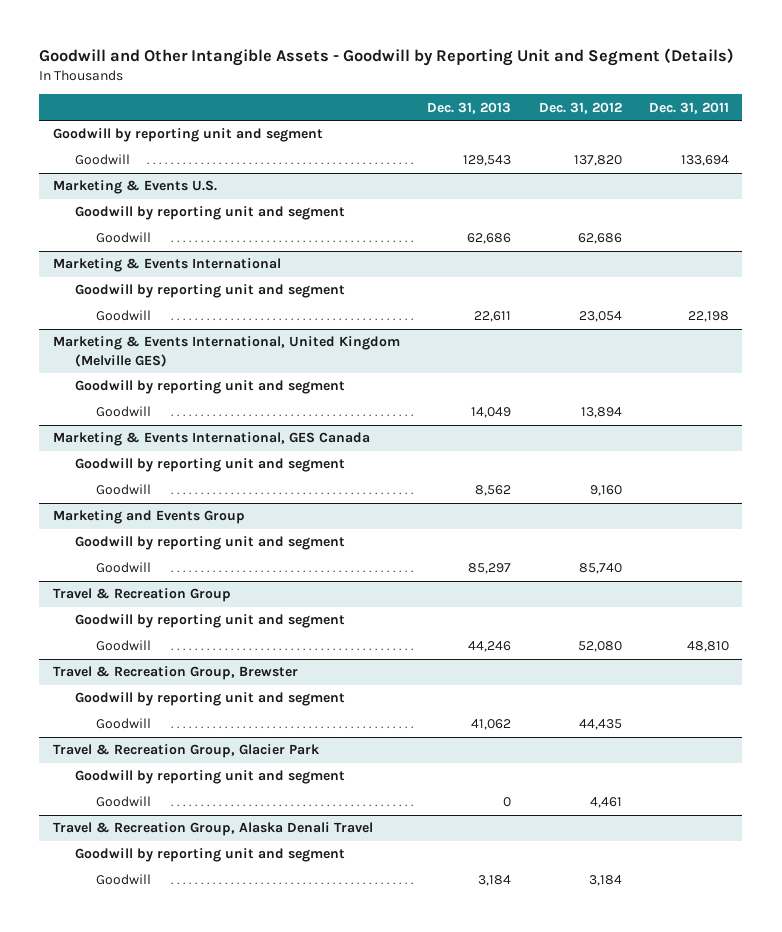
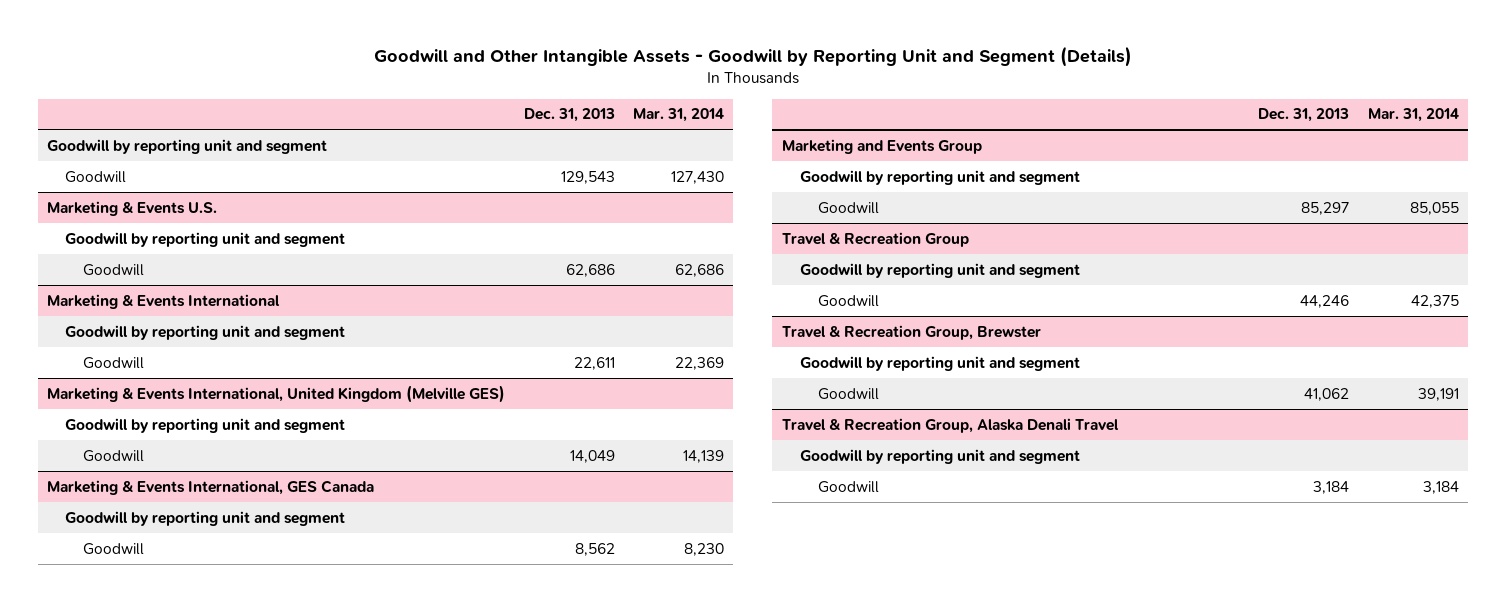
[538,101,622,114] Dec. 31, 2012 -> none
[648,101,729,114] Dec. 31, 2011 -> none
none -> [633,108,725,123] Mar. 31, 2014
[52,744,320,759] Travel & Recreation Group, Glacier Park -> none
[74,770,345,785] Goodwill by reporting unit and segment -> none
[96,796,152,808] Goodwill -> none

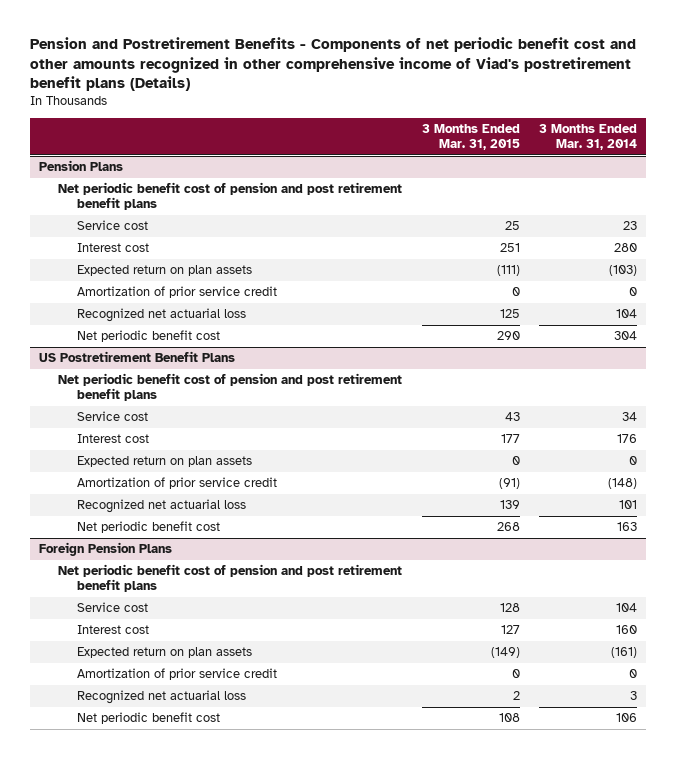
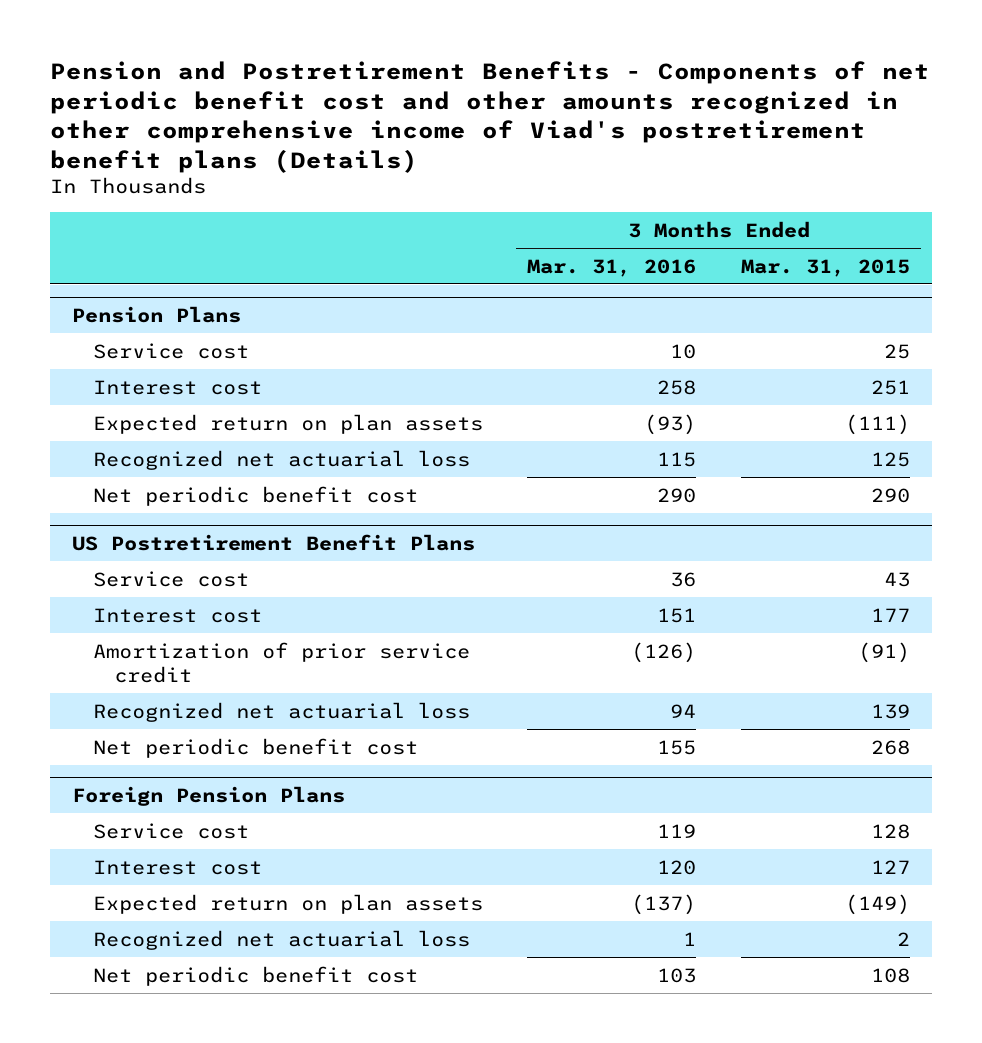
[538,123,637,151] 3 Months Ended Mar. 31, 2014 -> none
none -> [527,258,697,277] Mar. 31, 2016
[58,182,403,211] Net periodic benefit cost of pension and post retirement benefit plans -> none
[77,286,278,299] Amortization of prior service credit -> none
[58,373,403,402] Net periodic benefit cost of pension and post retirement benefit plans -> none
[77,456,253,468] Expected return on plan assets -> none
[58,564,403,593] Net periodic benefit cost of pension and post retirement benefit plans -> none
[77,668,278,681] Amortization of prior service credit -> none

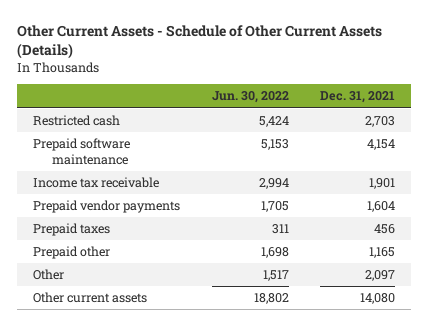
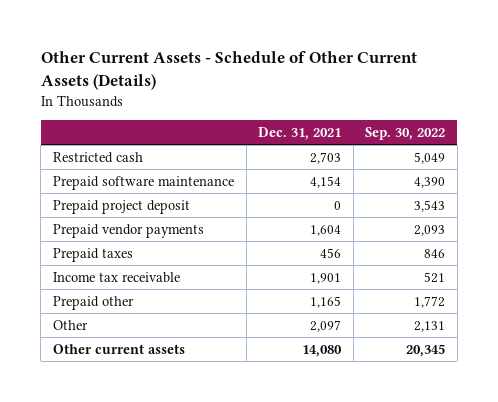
[211,91,289,104] Jun. 30, 2022 -> none
none -> [365,127,446,141] Sep. 30, 2022
none -> [52,199,190,214] Prepaid project deposit
[32,177,159,189] Income tax receivable -> [52,271,180,283] Income tax receivable

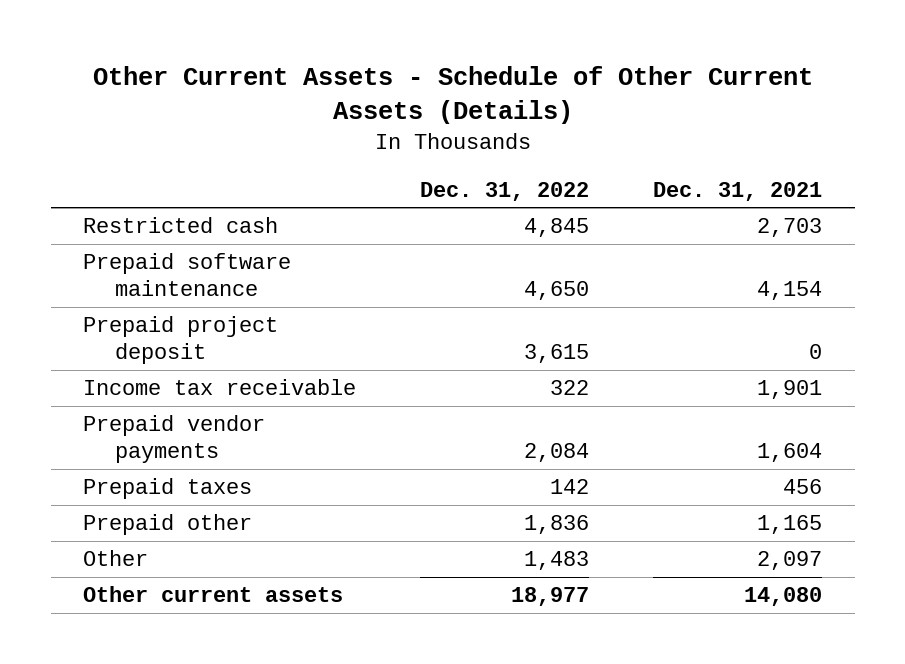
[365,127,446,141] Sep. 30, 2022 -> none
none -> [420,181,590,201] Dec. 31, 2022
[52,271,180,283] Income tax receivable -> [82,379,356,396] Income tax receivable

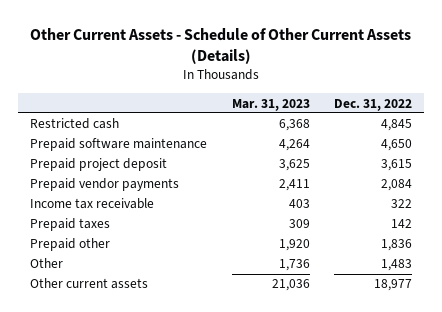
[653,181,823,201] Dec. 31, 2021 -> none
none -> [231,98,310,111] Mar. 31, 2023
[82,379,356,396] Income tax receivable -> [30,198,155,210] Income tax receivable

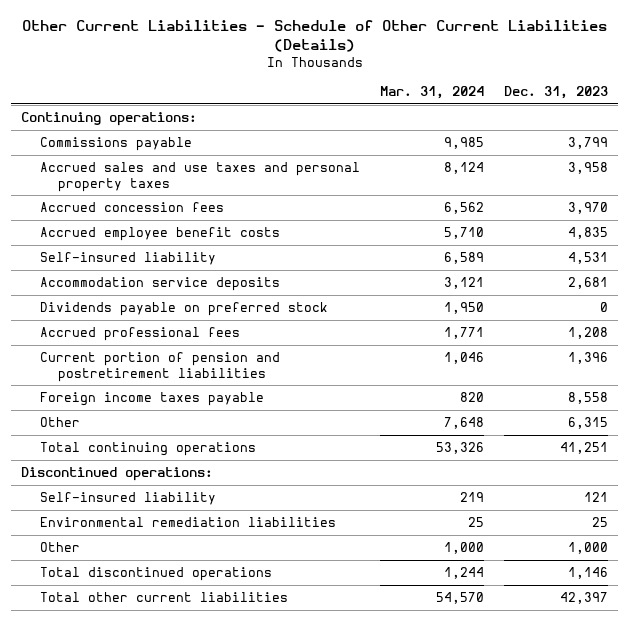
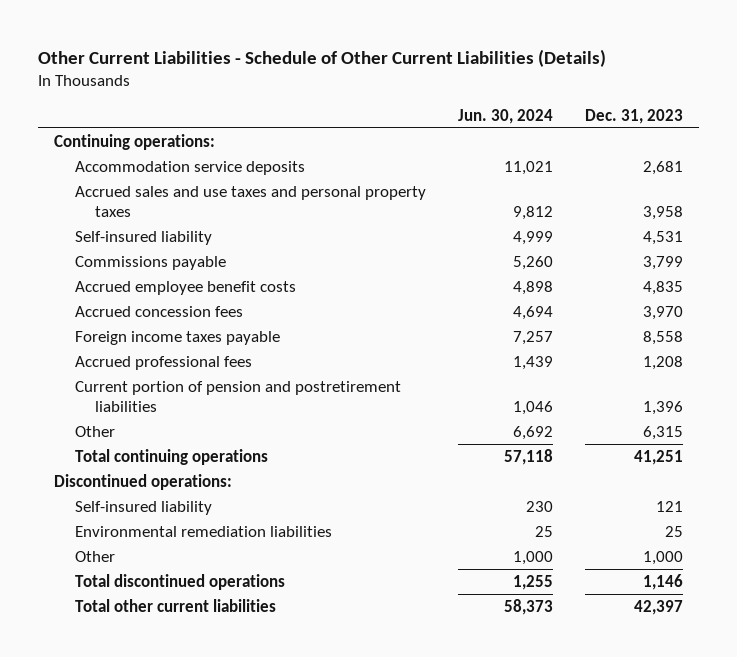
[379,86,484,100] Mar. 31, 2024 -> none
none -> [457,108,553,124] Jun. 30, 2024
[39,277,280,292] Accommodation service deposits -> [74,160,305,175] Accommodation service deposits
[39,302,328,317] Dividends payable on preferred stock -> none
[39,137,192,152] Commissions payable -> [74,255,226,270] Commissions payable
[39,227,280,242] Accrued employee benefit costs -> [74,280,296,295] Accrued employee benefit costs
[39,202,224,213] Accrued concession fees -> [74,305,243,317] Accrued concession fees
[39,392,264,407] Foreign income taxes payable -> [74,330,280,345] Foreign income taxes payable

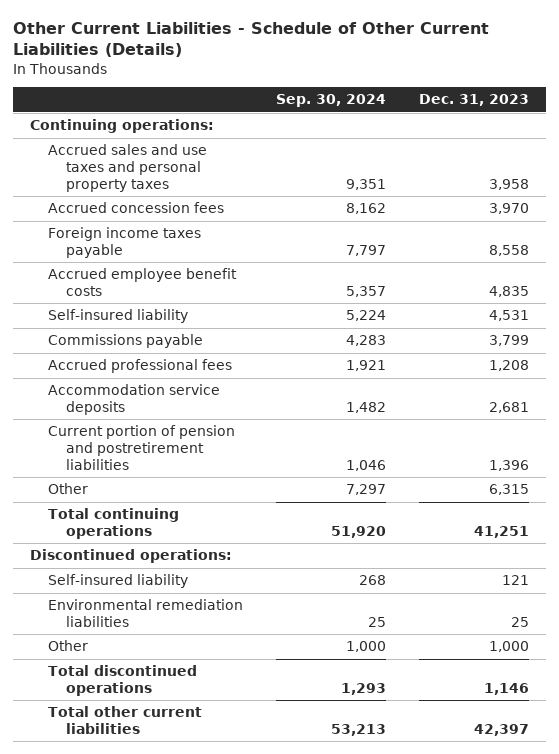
[457,108,553,124] Jun. 30, 2024 -> none
none -> [276,94,387,108] Sep. 30, 2024
[74,280,296,295] Accrued employee benefit costs -> [48,268,238,297] Accrued employee benefit costs
[74,230,212,245] Self-insured liability -> [48,309,189,324] Self-insured liability
[74,255,226,270] Commissions payable -> [48,334,204,349] Commissions payable
[74,160,305,175] Accommodation service deposits -> [48,384,221,416] Accommodation service deposits

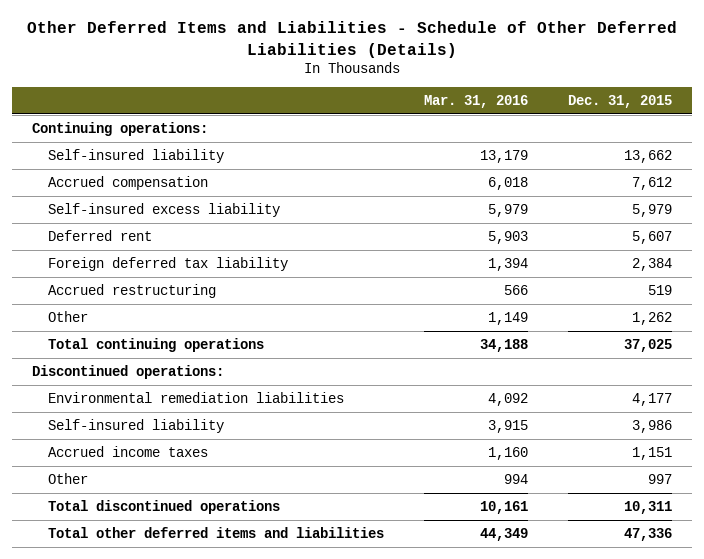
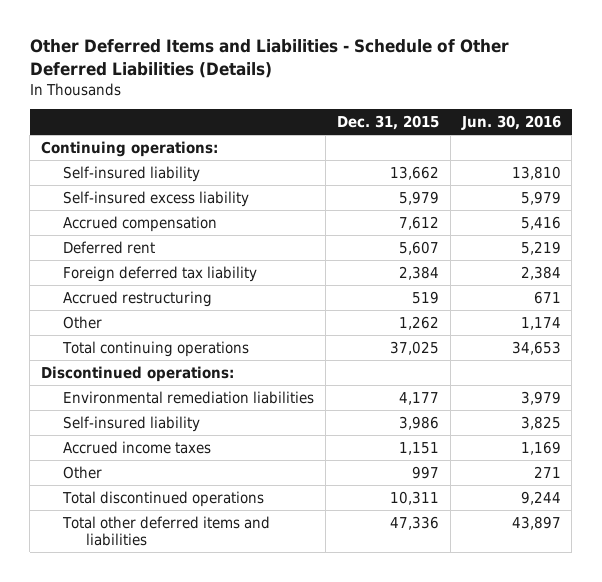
[423,95,528,109] Mar. 31, 2016 -> none
none -> [460,115,561,131] Jun. 30, 2016
[47,175,208,190] Accrued compensation -> [63,215,218,232] Accrued compensation

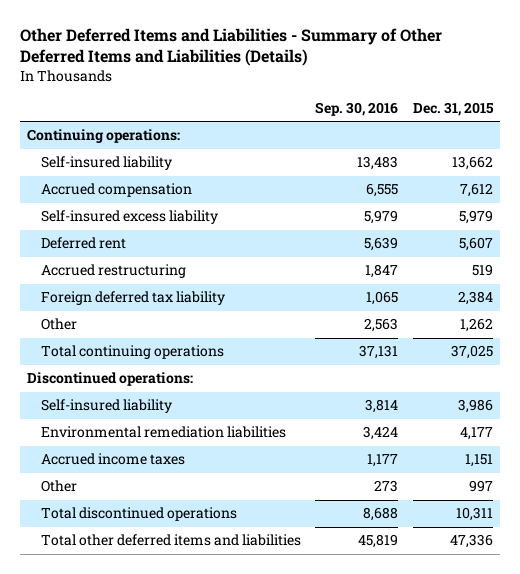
[29,39,509,79] Other Deferred Items and Liabilities - Schedule of Other Deferred Liabilities (Details) -> [19,27,442,67] Other Deferred Items and Liabilities - Summary of Other Deferred Items and Liabilities (Details)
[460,115,561,131] Jun. 30, 2016 -> none
none -> [315,102,399,117] Sep. 30, 2016
[63,190,250,207] Self-insured excess liability -> [40,210,218,225] Self-insured excess liability
[63,265,258,282] Foreign deferred tax liability -> [40,291,225,306] Foreign deferred tax liability
[63,390,315,404] Environmental remediation liabilities -> [40,426,286,439] Environmental remediation liabilities

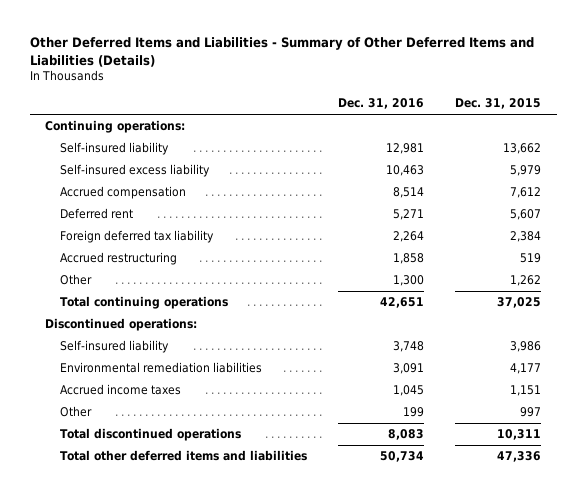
[315,102,399,117] Sep. 30, 2016 -> none
none -> [337,97,424,109] Dec. 31, 2016
[40,183,192,198] Accrued compensation -> [59,186,186,200] Accrued compensation
[40,264,186,279] Accrued restructuring -> [59,252,177,266] Accrued restructuring

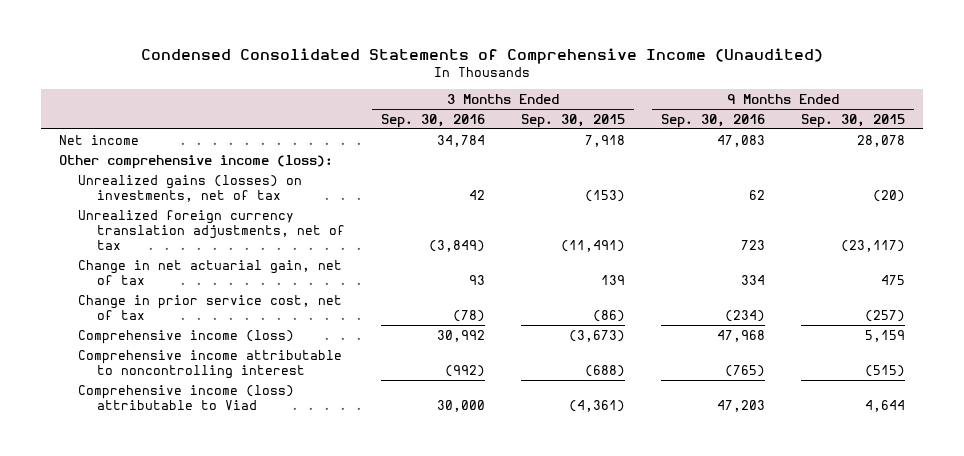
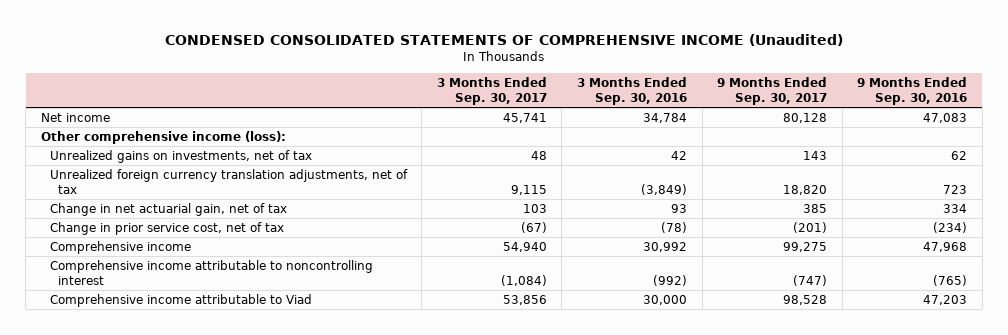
[141,48,824,65] Condensed Consolidated Statements of Comprehensive Income (Unaudited) -> [165,33,844,46] CONDENSED CONSOLIDATED STATEMENTS OF COMPREHENSIVE INCOME (Unaudited)
[521,113,626,128] Sep. 30, 2015 -> none
[801,113,906,128] Sep. 30, 2015 -> none
none -> [436,76,547,105] 3 Months Ended Sep. 30, 2017
none -> [717,76,828,105] 9 Months Ended Sep. 30, 2017
[78,174,303,202] Unrealized gains (losses) on investments, net of tax -> [49,149,312,163] Unrealized gains on investments, net of tax
[78,329,295,344] Comprehensive income (loss) -> [49,240,191,254] Comprehensive income
[78,384,295,410] Comprehensive income (loss) attributable to Viad -> [49,293,312,307] Comprehensive income attributable to Viad

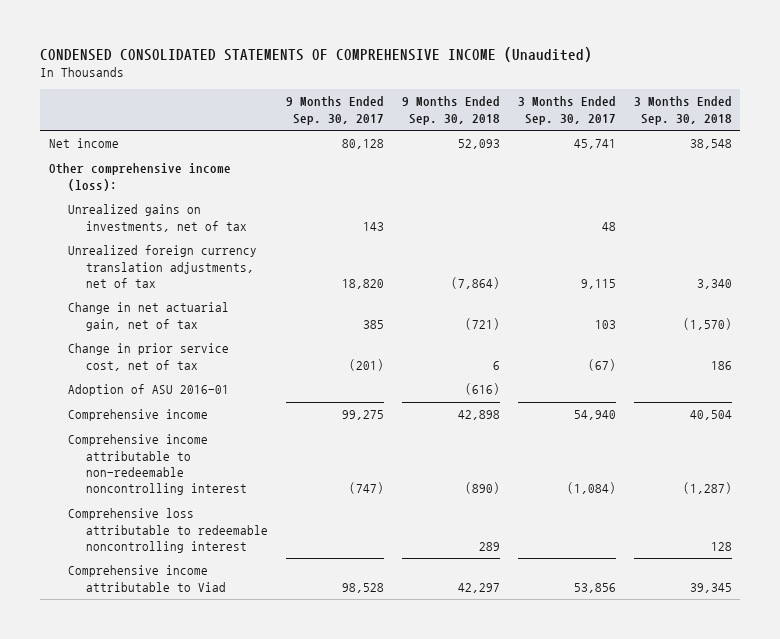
[576,76,687,105] 3 Months Ended Sep. 30, 2016 -> none
[857,76,968,105] 9 Months Ended Sep. 30, 2016 -> none
none -> [401,96,500,125] 9 Months Ended Sep. 30, 2018
none -> [633,96,732,125] 3 Months Ended Sep. 30, 2018
none -> [67,384,229,397] Adoption of ASU 2016-01
[49,259,373,285] Comprehensive income attributable to noncontrolling interest -> [67,434,248,496] Comprehensive income attributable to non-redeemable noncontrolling interest
none -> [67,508,269,554] Comprehensive loss attributable to redeemable noncontrolling interest

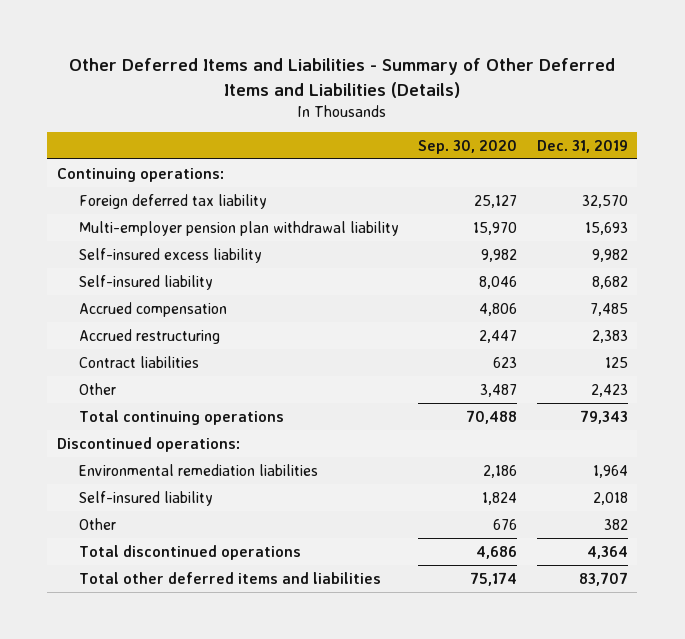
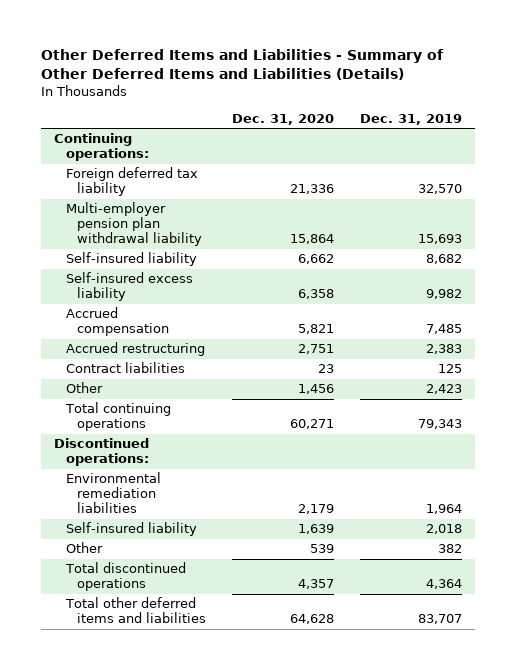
[418,139,518,154] Sep. 30, 2020 -> none
none -> [232,114,335,126] Dec. 31, 2020
[79,247,263,263] Self-insured excess liability -> [65,272,193,302] Self-insured excess liability

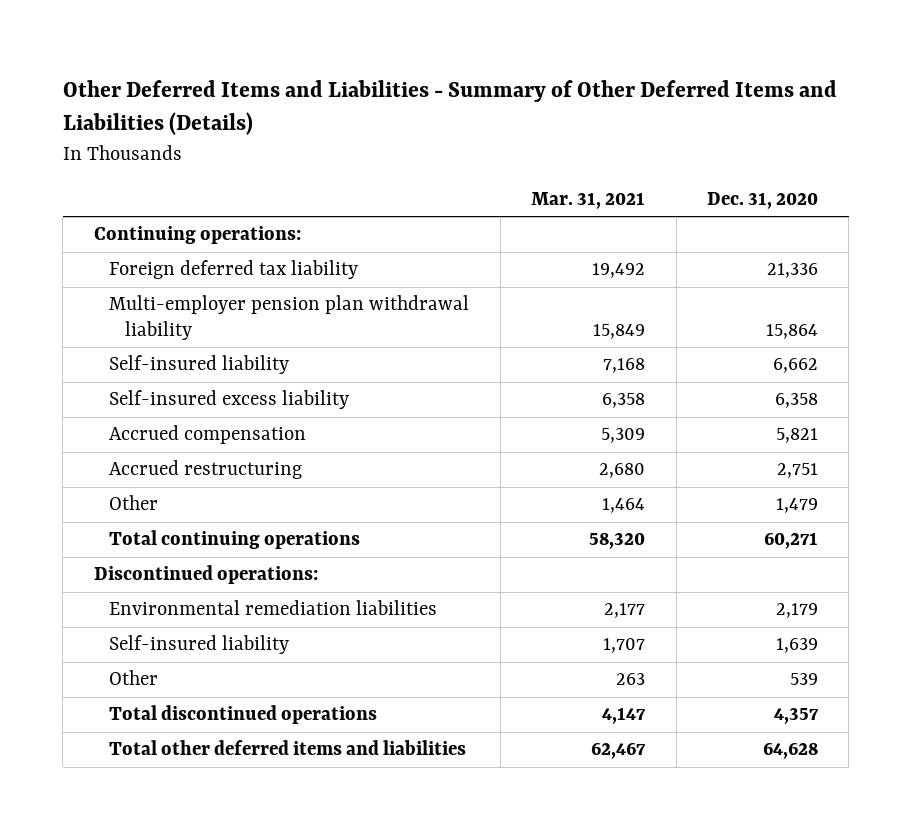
[360,114,463,126] Dec. 31, 2019 -> none
none -> [531,192,646,210] Mar. 31, 2021
[65,362,185,374] Contract liabilities -> none
[298,384,335,395] 1,456 -> [776,498,819,514] 1,479

